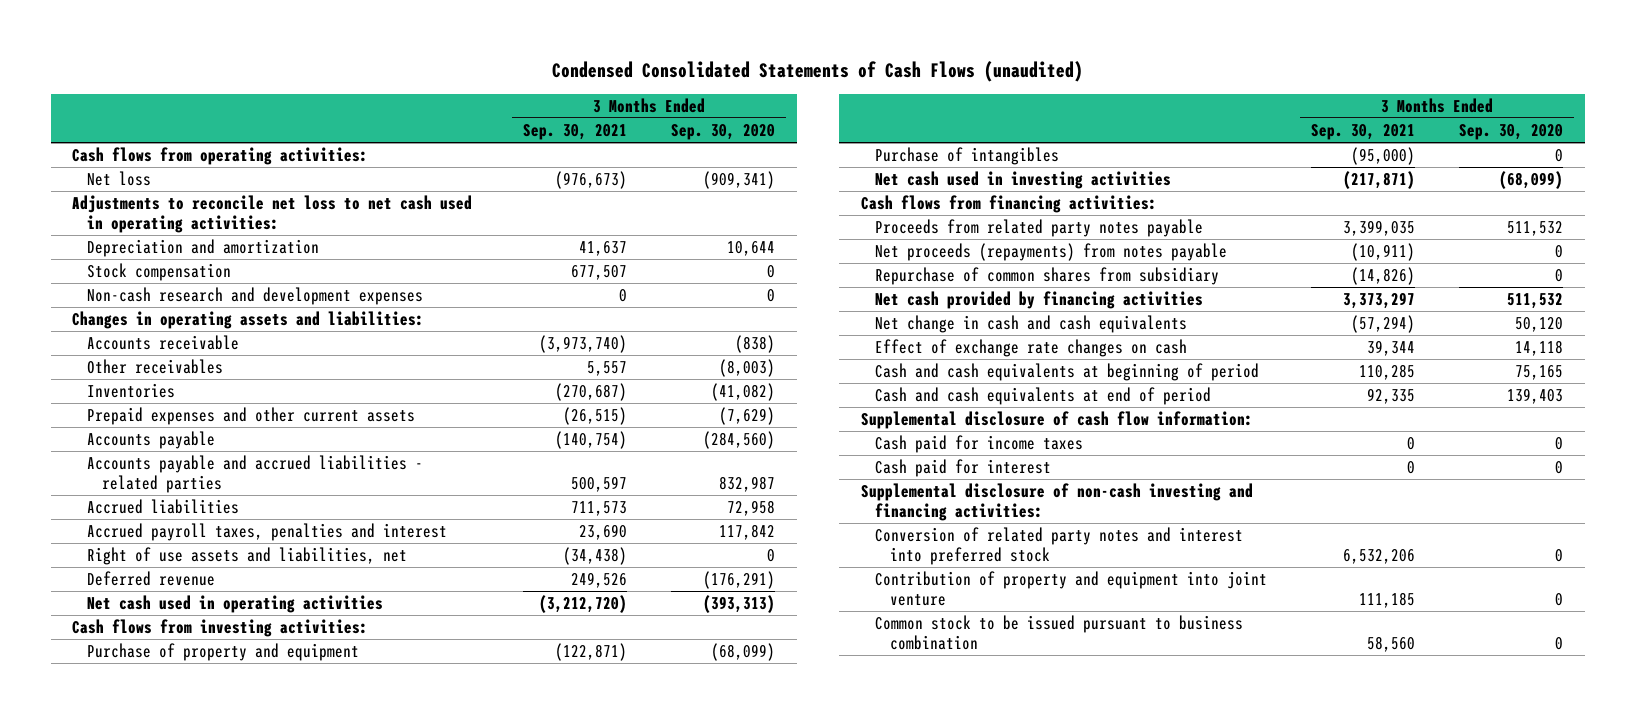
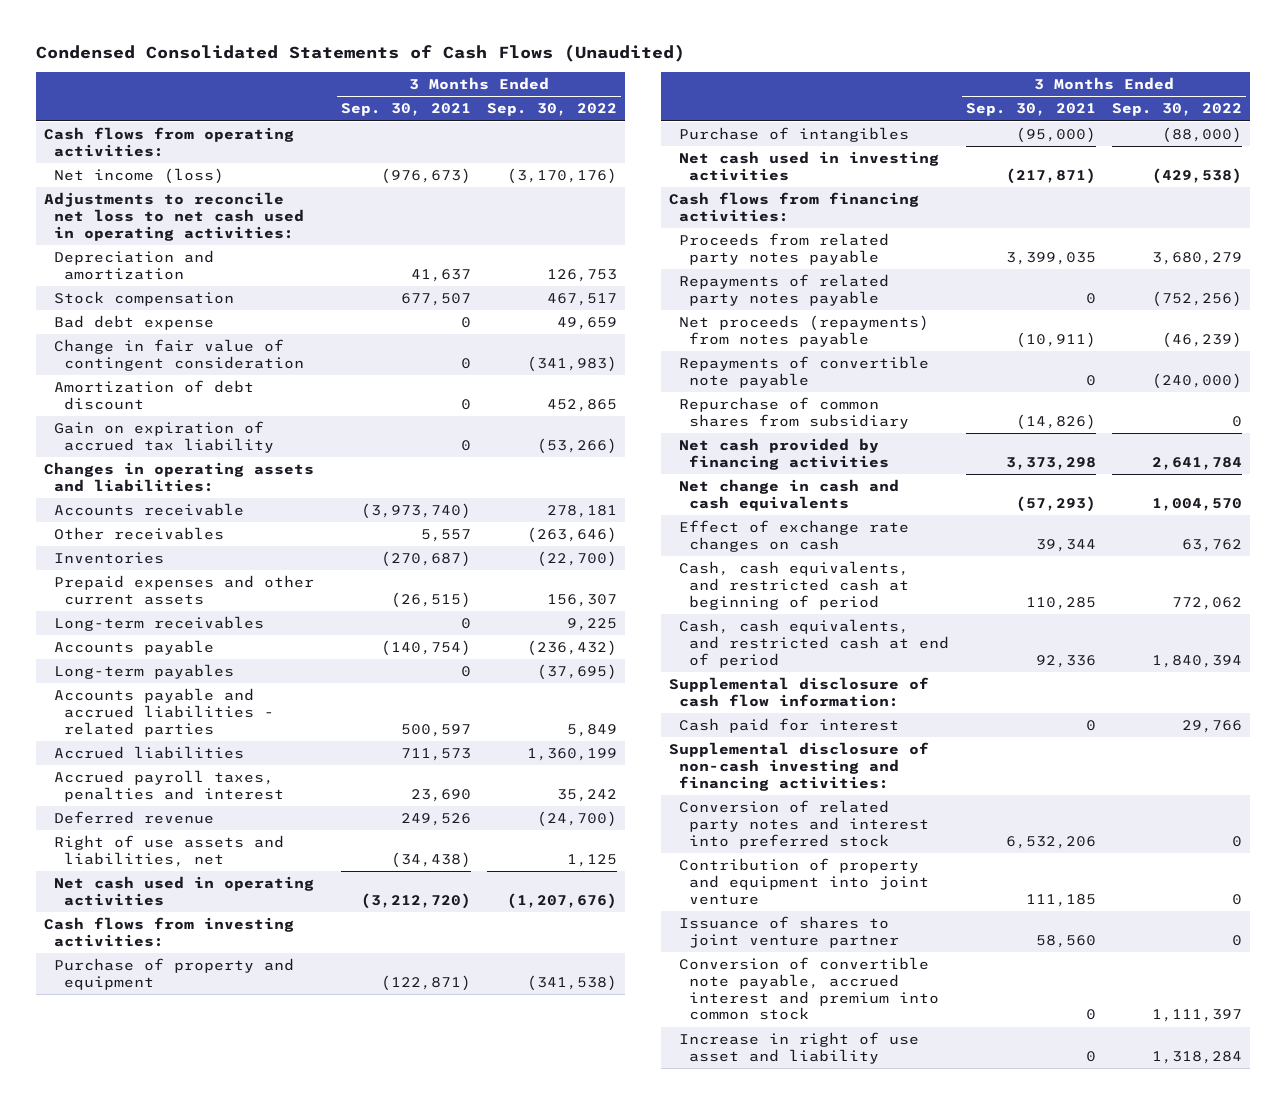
[551,60,1083,82] Condensed Consolidated Statements of Cash Flows (unaudited) -> [35,43,685,62] Condensed Consolidated Statements of Cash Flows (Unaudited)
[670,124,775,141] Sep. 30, 2020 -> none
none -> [487,103,618,117] Sep. 30, 2022
[87,171,152,187] Net loss -> [54,168,225,185] Net income (loss)
[87,287,424,306] Non-cash research and development expenses -> none
none -> [54,315,215,331] Bad debt expense
none -> [54,339,305,371] Change in fair value of contingent consideration
none -> [54,380,255,410] Amortization of debt discount
none -> [54,421,275,453] Gain on expiration of accrued tax liability
none -> [54,616,265,632] Long-term receivables
none -> [54,664,235,680] Long-term payables
[87,547,408,566] Right of use assets and liabilities, net -> [54,835,285,867] Right of use assets and liabilities, net
none -> [679,274,890,306] Repayments of related party notes payable
none -> [679,356,930,388] Repayments of convertible note payable
[1343,292,1416,310] 3,373,297 -> [1005,456,1096,470] 3,373,298
[1351,315,1416,334] (57,294) -> [1015,495,1096,512] (57,293)
[875,363,1260,382] Cash and cash equivalents at beginning of period -> [679,561,910,610] Cash, cash equivalents, and restricted cash at beginning of period
[875,387,1212,406] Cash and cash equivalents at end of period -> [679,619,950,668] Cash, cash equivalents, and restricted cash at end of period
[1367,388,1416,405] 92,335 -> [1035,654,1096,668] 92,336
[875,435,1084,454] Cash paid for income taxes -> none
[875,615,1244,651] Common stock to be issued pursuant to business combination -> [679,916,900,948] Issuance of shares to joint venture partner
none -> [679,957,940,1021] Conversion of convertible note payable, accrued interest and premium into common stock
none -> [679,1032,920,1064] Increase in right of use asset and liability

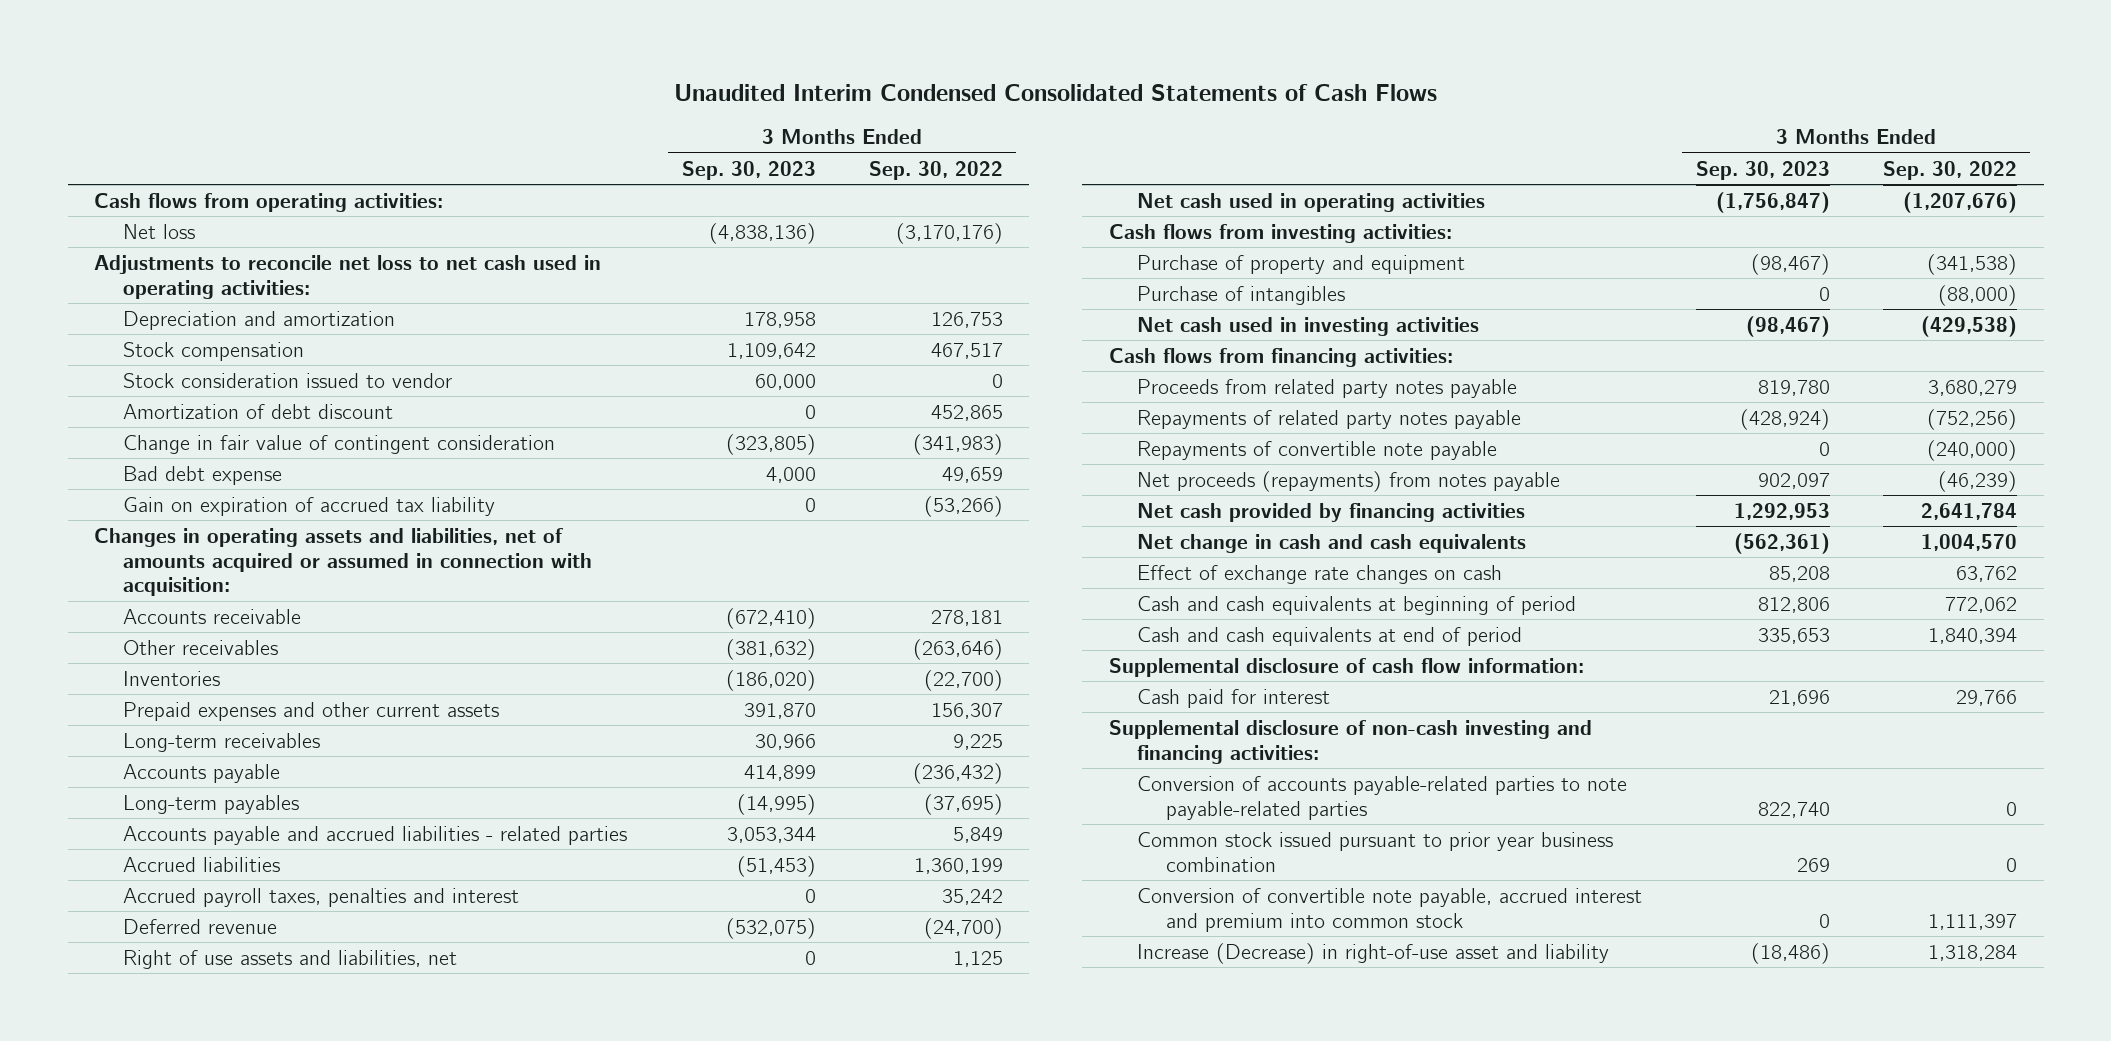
[35,43,685,62] Condensed Consolidated Statements of Cash Flows (Unaudited) -> [673,83,1437,101] Unaudited Interim Condensed Consolidated Statements of Cash Flows
[340,103,471,117] Sep. 30, 2021 -> none
none -> [681,160,816,180] Sep. 30, 2023
[54,168,225,185] Net income (loss) -> [123,223,196,239] Net loss
none -> [123,372,453,388] Stock consideration issued to vendor
[54,339,305,371] Change in fair value of contingent consideration -> [123,434,556,454] Change in fair value of contingent consideration
[54,315,215,331] Bad debt expense -> [123,465,283,485] Bad debt expense
[43,462,314,492] Changes in operating assets and liabilities: -> [94,527,593,597] Changes in operating assets and liabilities, net of amounts acquired or assumed in connection with acquisition:
[679,397,910,429] Repurchase of common shares from subsidiary -> none
[679,315,930,347] Net proceeds (repayments) from notes payable -> [1137,470,1561,492] Net proceeds (repayments) from notes payable
[679,561,910,610] Cash, cash equivalents, and restricted cash at beginning of period -> [1137,595,1577,615] Cash and cash equivalents at beginning of period
[679,619,950,668] Cash, cash equivalents, and restricted cash at end of period -> [1137,626,1523,646] Cash and cash equivalents at end of period
[679,800,930,849] Conversion of related party notes and interest into preferred stock -> none
[679,858,930,905] Contribution of property and equipment into joint venture -> none
[679,916,900,948] Issuance of shares to joint venture partner -> none
none -> [1137,775,1628,820] Conversion of accounts payable-related parties to note payable-related parties
none -> [1137,831,1614,872] Common stock issued pursuant to prior year business combination
[679,1032,920,1064] Increase in right of use asset and liability -> [1137,942,1610,964] Increase (Decrease) in right-of-use asset and liability

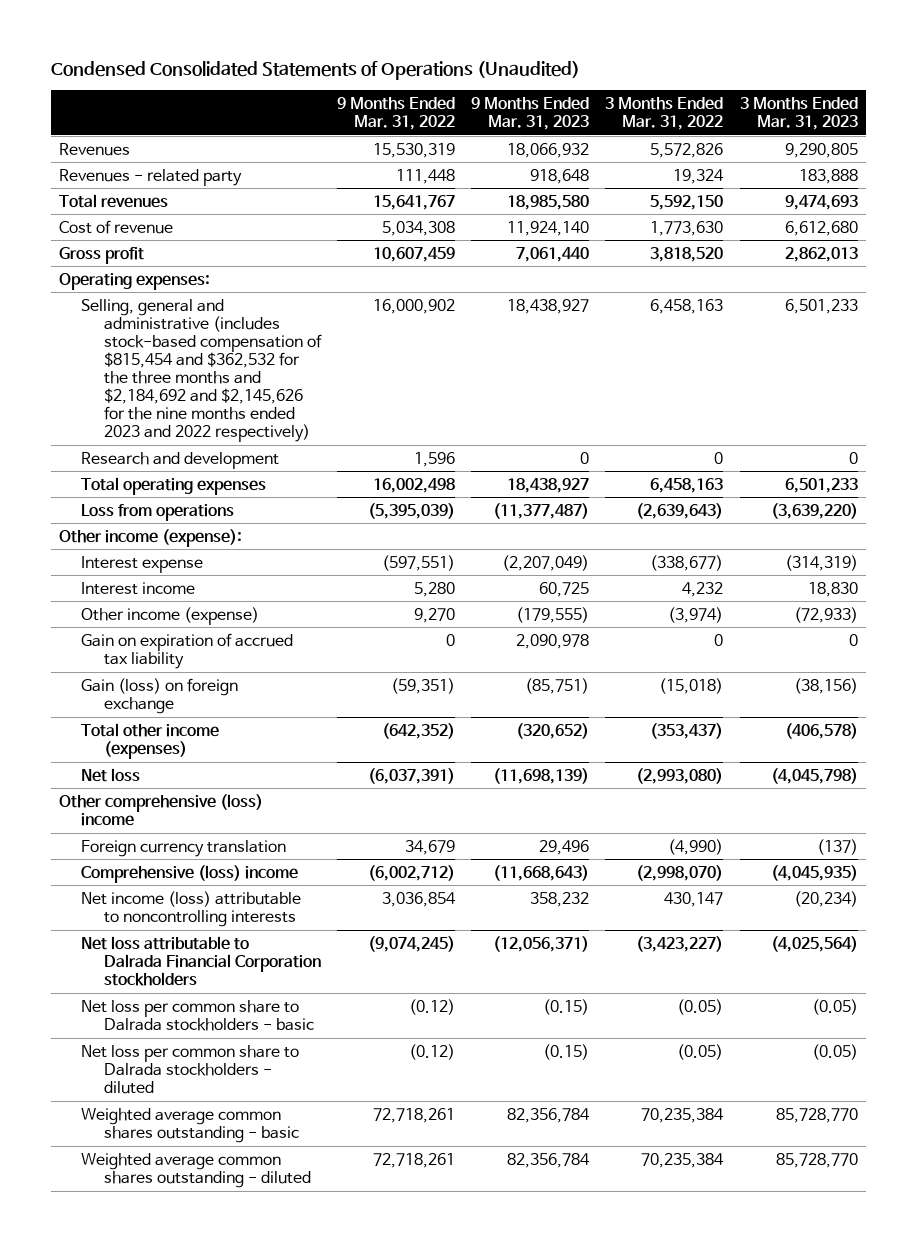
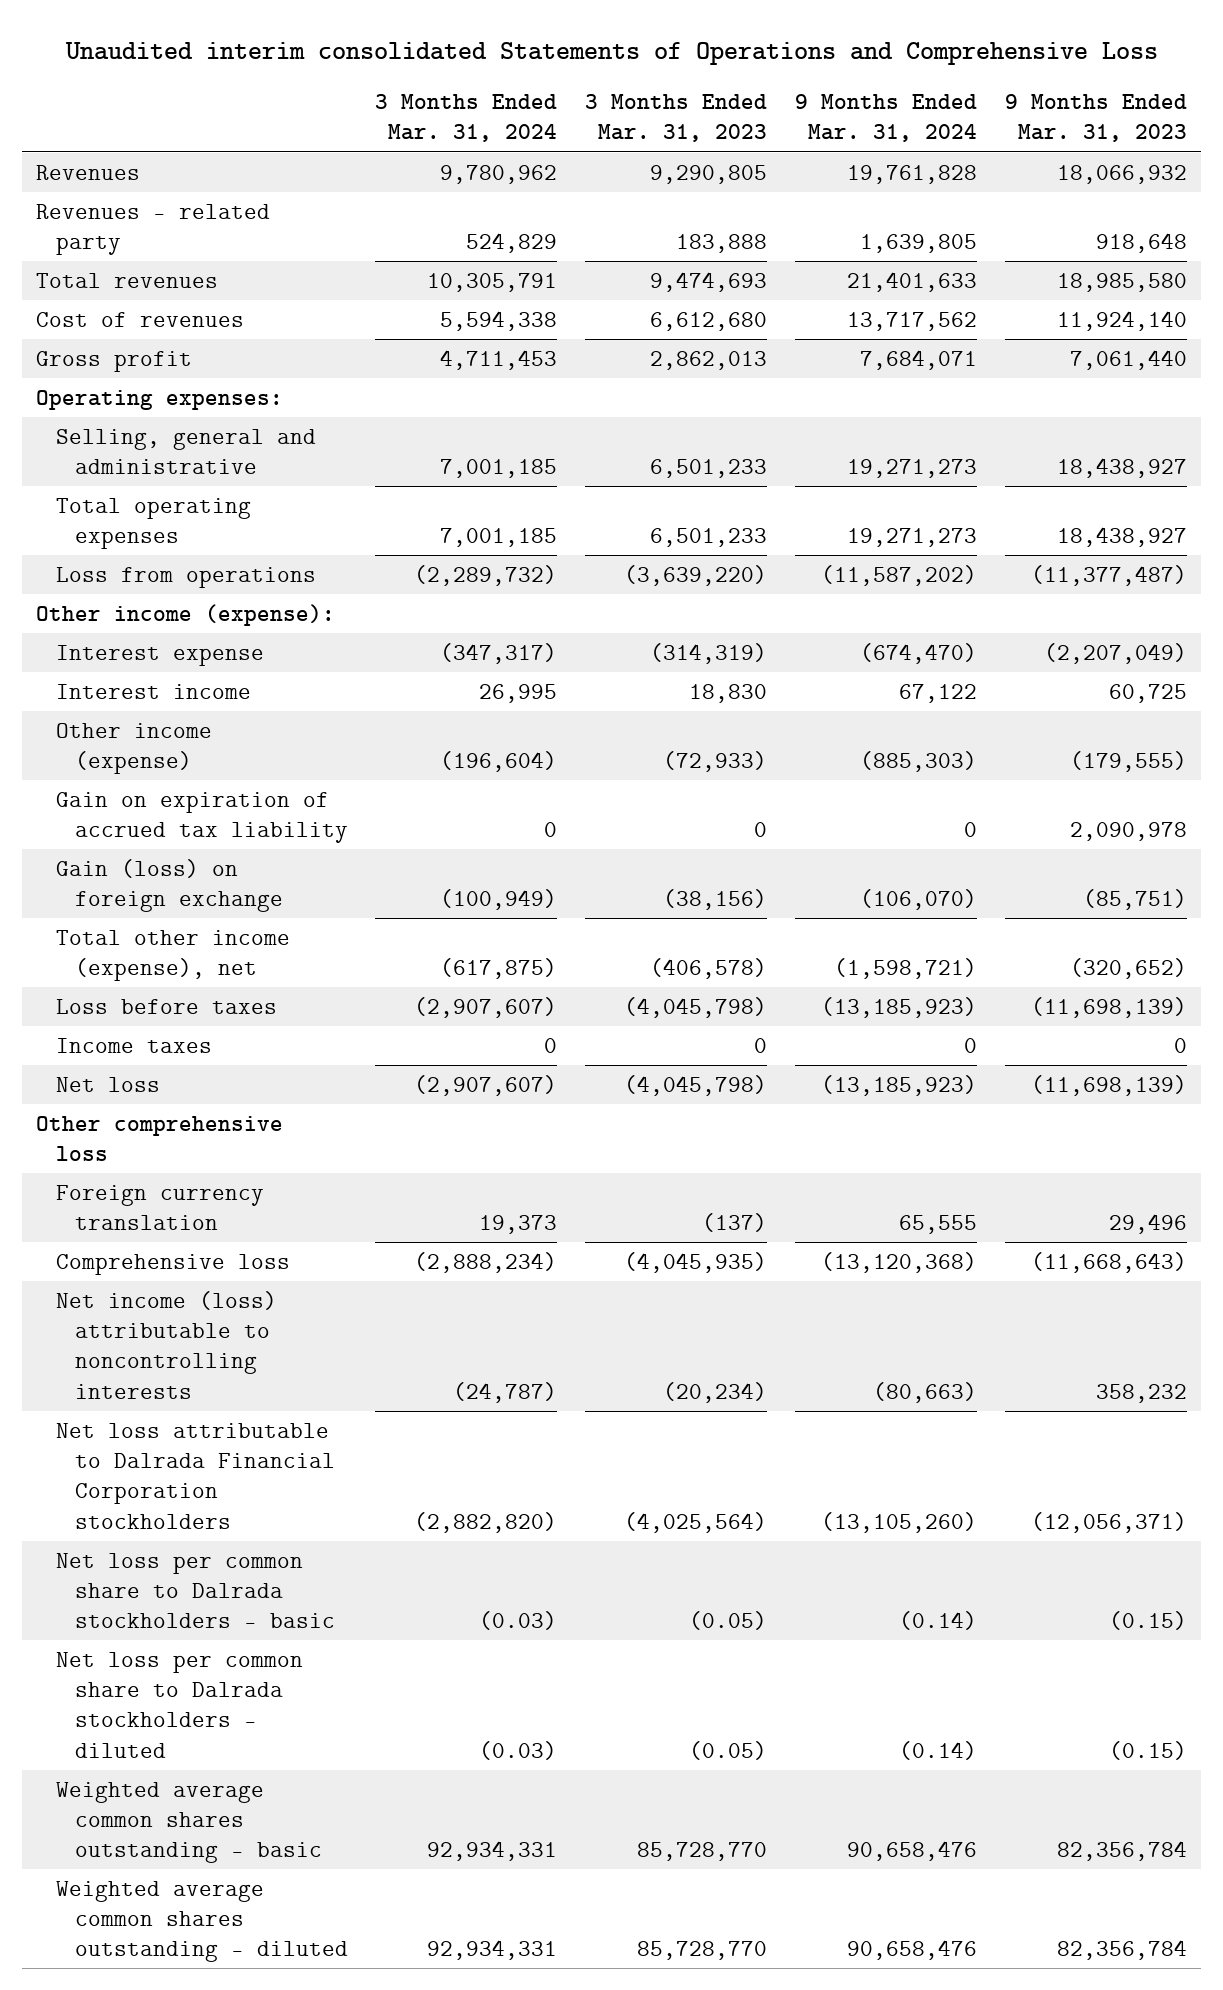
[51,60,581,80] Condensed Consolidated Statements of Operations (Unaudited) -> [64,41,1158,65] Unaudited interim consolidated Statements of Operations and Comprehensive Loss
[336,96,455,130] 9 Months Ended Mar. 31, 2022 -> none
[605,96,724,130] 3 Months Ended Mar. 31, 2022 -> none
none -> [375,93,558,143] 3 Months Ended Mar. 31, 2024
none -> [795,93,978,143] 9 Months Ended Mar. 31, 2024
[59,219,174,234] Cost of revenue -> [36,311,245,327] Cost of revenues
[81,451,280,469] Research and development -> none
[81,298,322,443] Selling, general and administrative (includes stock-based compensation of $815,454 and $362,532 for the three months and $2,184,692 and $2,145,626 for the nine months ended 2023 and 2022 respectively) -> [55,428,316,474] Selling, general and administrative
[81,722,220,759] Total other income (expenses) -> [55,929,290,981] Total other income (expense), net
none -> [55,998,277,1014] Loss before taxes
none -> [55,1037,212,1053] Income taxes
[59,793,264,826] Other comprehensive (loss) income -> [36,1115,284,1161] Other comprehensive loss
[81,864,299,883] Comprehensive (loss) income -> [55,1253,290,1275] Comprehensive loss

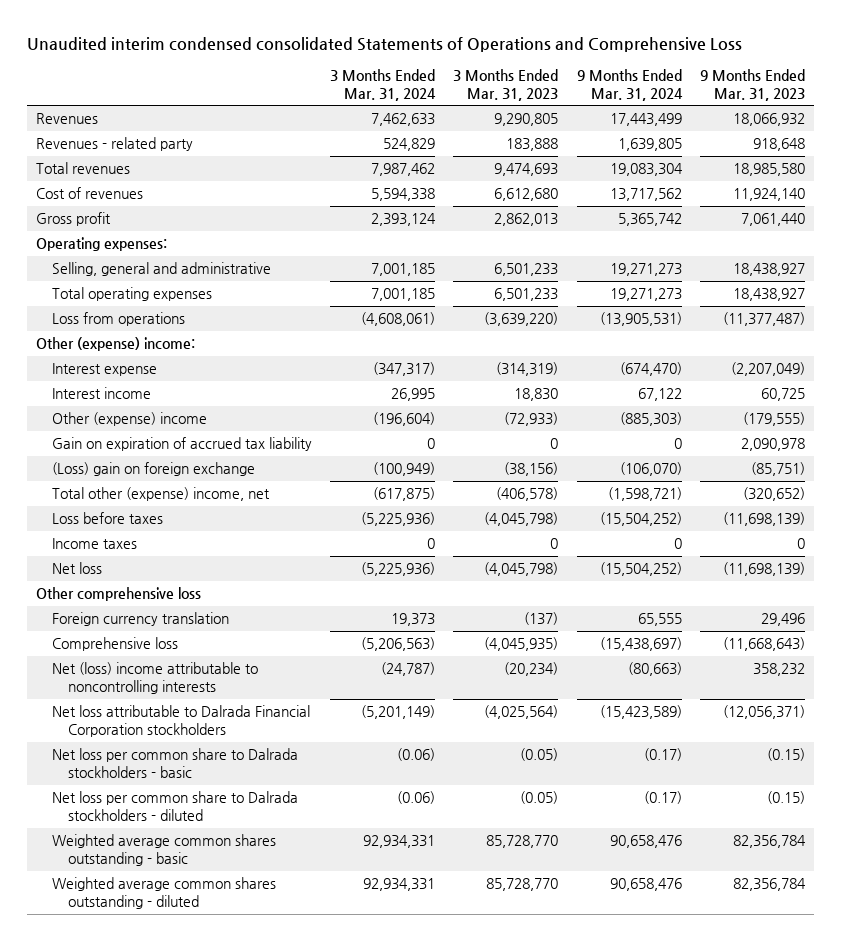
[64,41,1158,65] Unaudited interim consolidated Statements of Operations and Comprehensive Loss -> [27,36,743,52] Unaudited interim condensed consolidated Statements of Operations and Comprehensive Loss
[440,164,558,184] 9,780,962 -> [371,113,436,127] 7,462,633
[847,164,978,184] 19,761,828 -> [609,113,682,127] 17,443,499
[427,272,558,292] 10,305,791 -> [371,163,436,177] 7,987,462
[847,271,978,292] 21,401,633 -> [609,163,683,177] 19,083,304
[440,349,558,370] 4,711,453 -> [371,213,437,227] 2,393,124
[860,349,978,370] 7,684,071 -> [617,213,682,227] 5,365,742
[414,564,558,586] (2,289,732) -> [361,312,436,327] (4,608,061)
[821,564,978,586] (11,587,202) -> [599,312,682,327] (13,905,531)
[36,603,336,626] Other income (expense): -> [36,337,196,352] Other (expense) income:
[55,722,212,774] Other income (expense) -> [52,412,208,427] Other (expense) income
[55,858,283,912] Gain (loss) on foreign exchange -> [52,462,256,477] (Loss) gain on foreign exchange
[55,929,290,981] Total other income (expense), net -> [52,487,271,502] Total other (expense) income, net
[414,996,558,1018] (2,907,607) -> [361,512,436,527] (5,225,936)
[821,996,978,1018] (13,185,923) -> [599,512,682,527] (15,504,252)
[414,1074,558,1096] (2,907,607) -> [361,562,436,577] (5,225,936)
[821,1074,978,1096] (13,185,923) -> [599,562,682,577] (15,504,252)
[414,1251,558,1273] (2,888,234) -> [361,637,436,652] (5,206,563)
[821,1251,978,1273] (13,120,368) -> [599,637,682,652] (15,438,697)
[55,1290,277,1399] Net income (loss) attributable to noncontrolling interests -> [52,662,259,694] Net (loss) income attributable to noncontrolling interests
[414,1511,558,1533] (2,882,820) -> [361,705,436,720] (5,201,149)
[821,1511,978,1533] (13,105,260) -> [599,705,682,720] (15,423,589)
[479,1611,558,1631] (0.03) -> [397,748,436,762] (0.06)
[899,1611,978,1631] (0.14) -> [643,748,682,762] (0.17)
[479,1740,558,1760] (0.03) -> [397,791,436,805] (0.06)
[899,1740,978,1760] (0.14) -> [643,791,682,805] (0.17)

